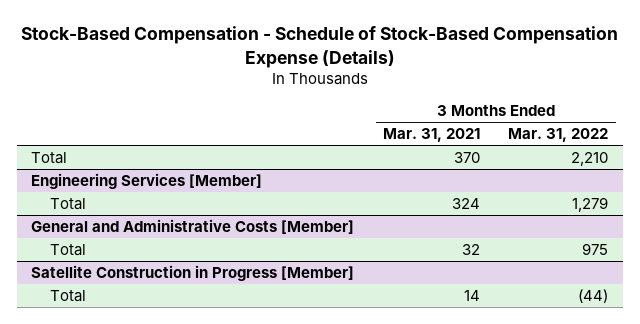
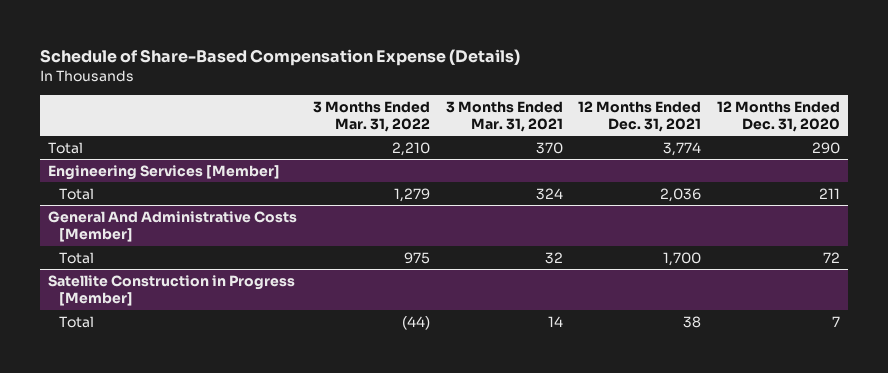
[20,26,618,68] Stock-Based Compensation - Schedule of Stock-Based Compensation Expense (Details) -> [40,48,521,66] Schedule of Share-Based Compensation Expense (Details)
none -> [578,100,702,132] 12 Months Ended Dec. 31, 2021
none -> [717,100,841,132] 12 Months Ended Dec. 31, 2020
[31,218,355,234] General and Administrative Costs [Member] -> [48,210,298,243] General And Administrative Costs [Member]

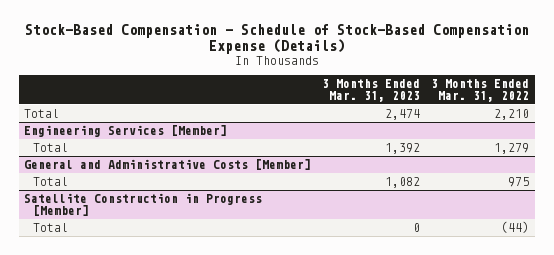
[40,48,521,66] Schedule of Share-Based Compensation Expense (Details) -> [24,23,529,54] Stock-Based Compensation - Schedule of Stock-Based Compensation Expense (Details)
[445,100,563,132] 3 Months Ended Mar. 31, 2021 -> none
[578,100,702,132] 12 Months Ended Dec. 31, 2021 -> none
[717,100,841,132] 12 Months Ended Dec. 31, 2020 -> none
none -> [322,78,421,103] 3 Months Ended Mar. 31, 2023
[48,210,298,243] General And Administrative Costs [Member] -> [24,159,312,171] General and Administrative Costs [Member]

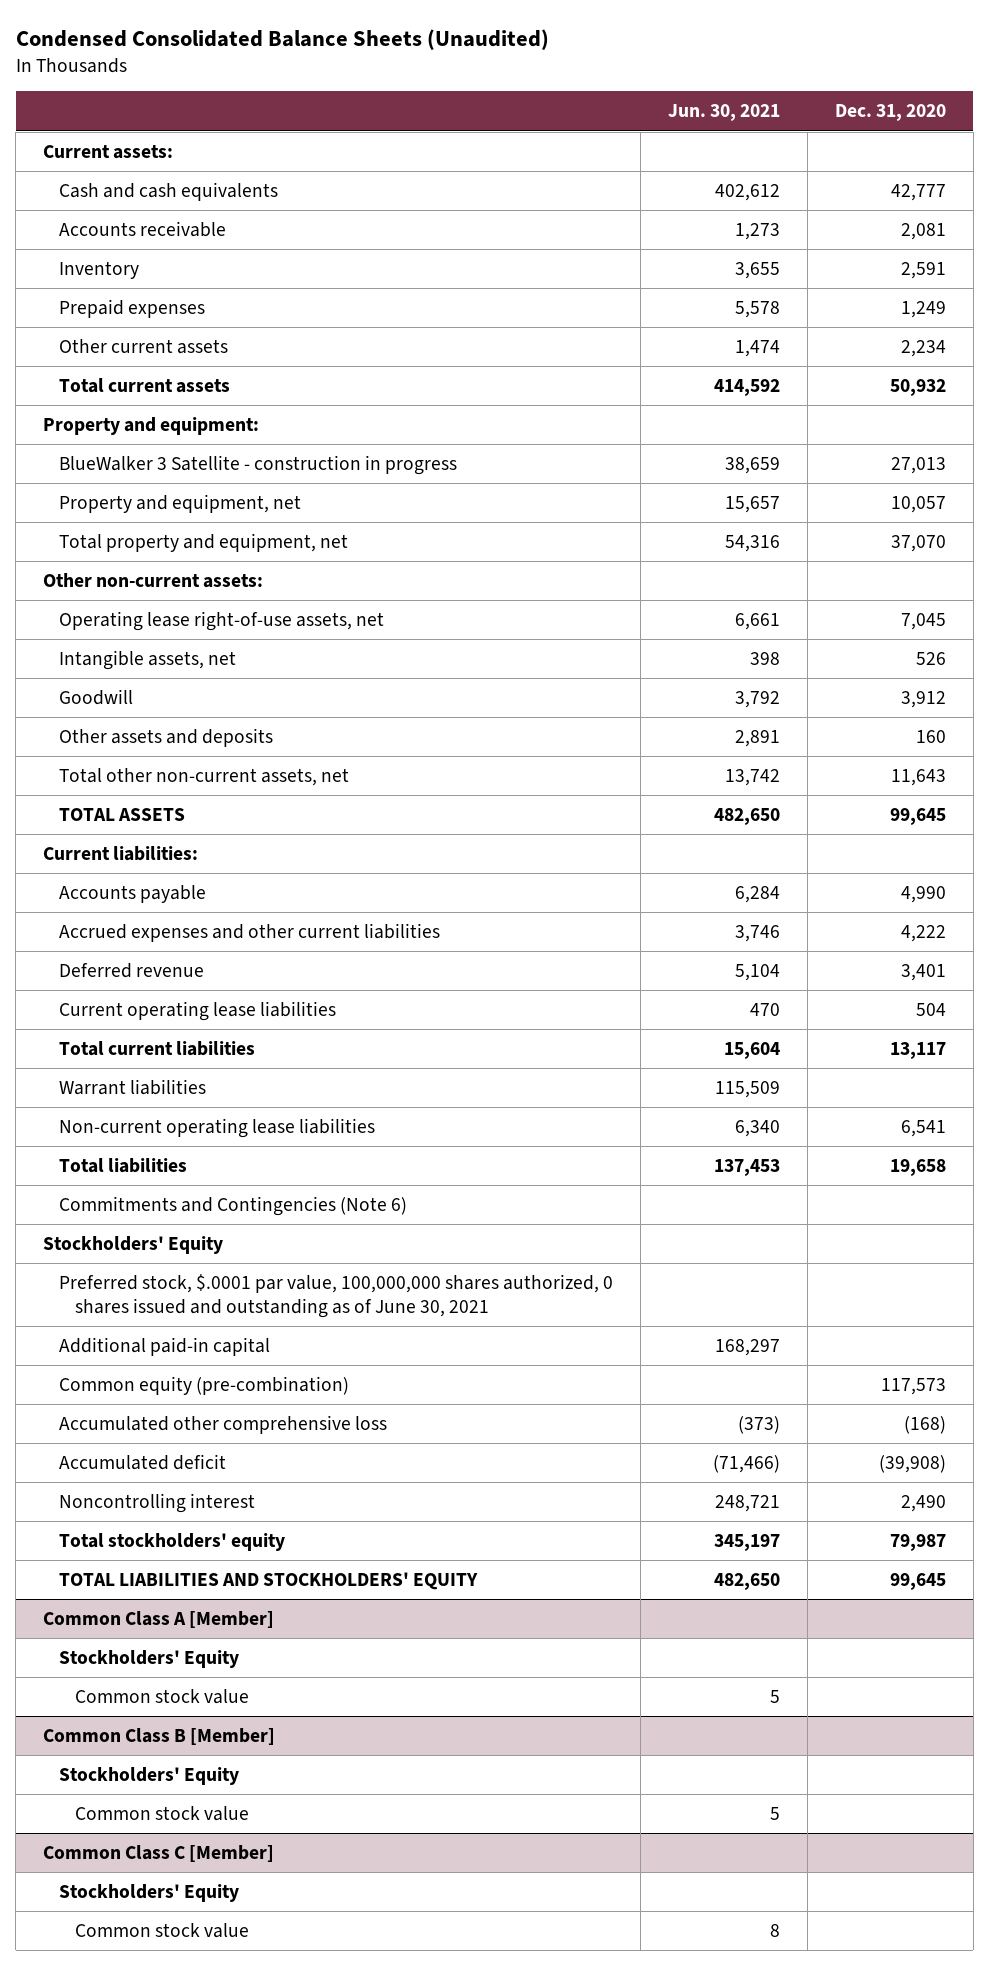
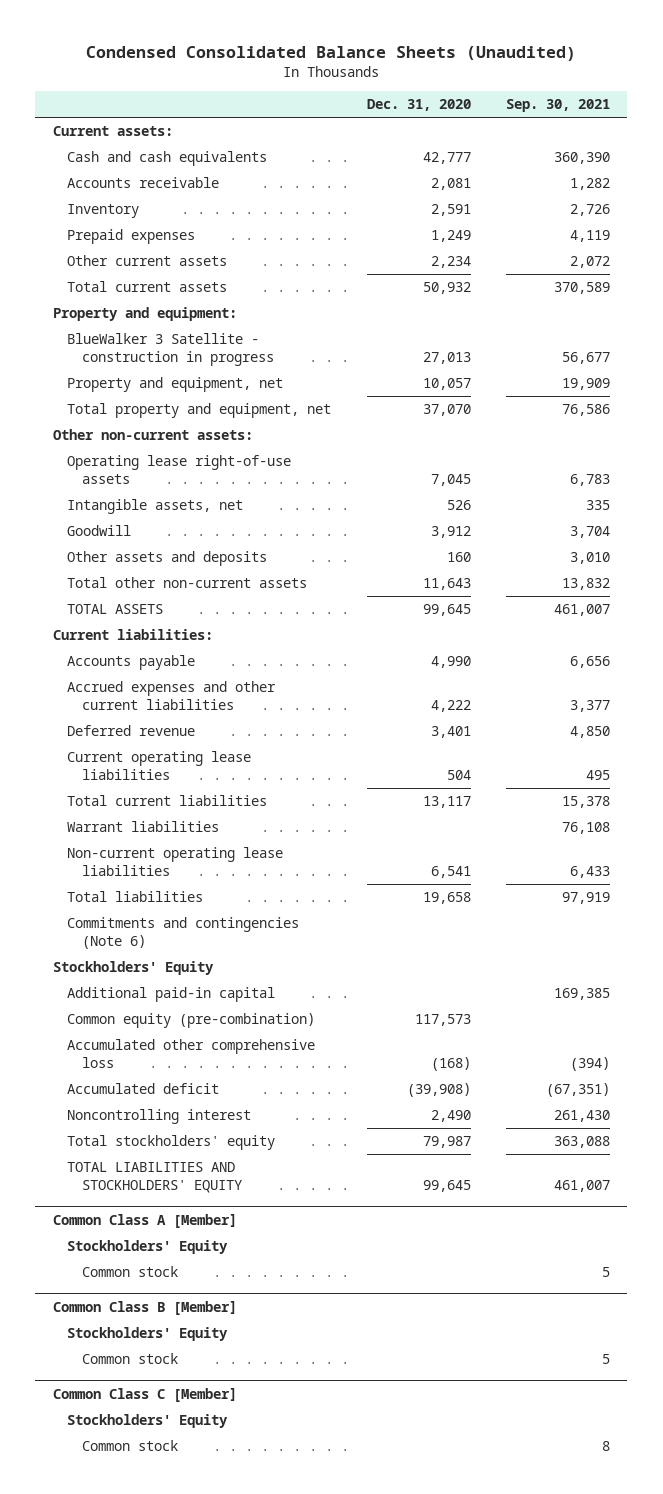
[667,104,780,122] Jun. 30, 2021 -> none
none -> [505,99,610,113] Sep. 30, 2021
[58,610,384,631] Operating lease right-of-use assets, net -> [67,455,292,484] Operating lease right-of-use assets
[58,767,349,786] Total other non-current assets, net -> [67,577,308,589] Total other non-current assets
[58,1195,407,1216] Commitments and Contingencies (Note 6) -> [67,917,300,949] Commitments and contingencies (Note 6)
[58,1273,613,1318] Preferred stock, $.0001 par value, 100,000,000 shares authorized, 0 shares issued and outstanding as of June 30, 2021 -> none
[74,1688,249,1704] Common stock value -> [81,1266,178,1278] Common stock
[74,1805,249,1821] Common stock value -> [81,1353,178,1365] Common stock
[74,1922,249,1938] Common stock value -> [81,1440,178,1452] Common stock

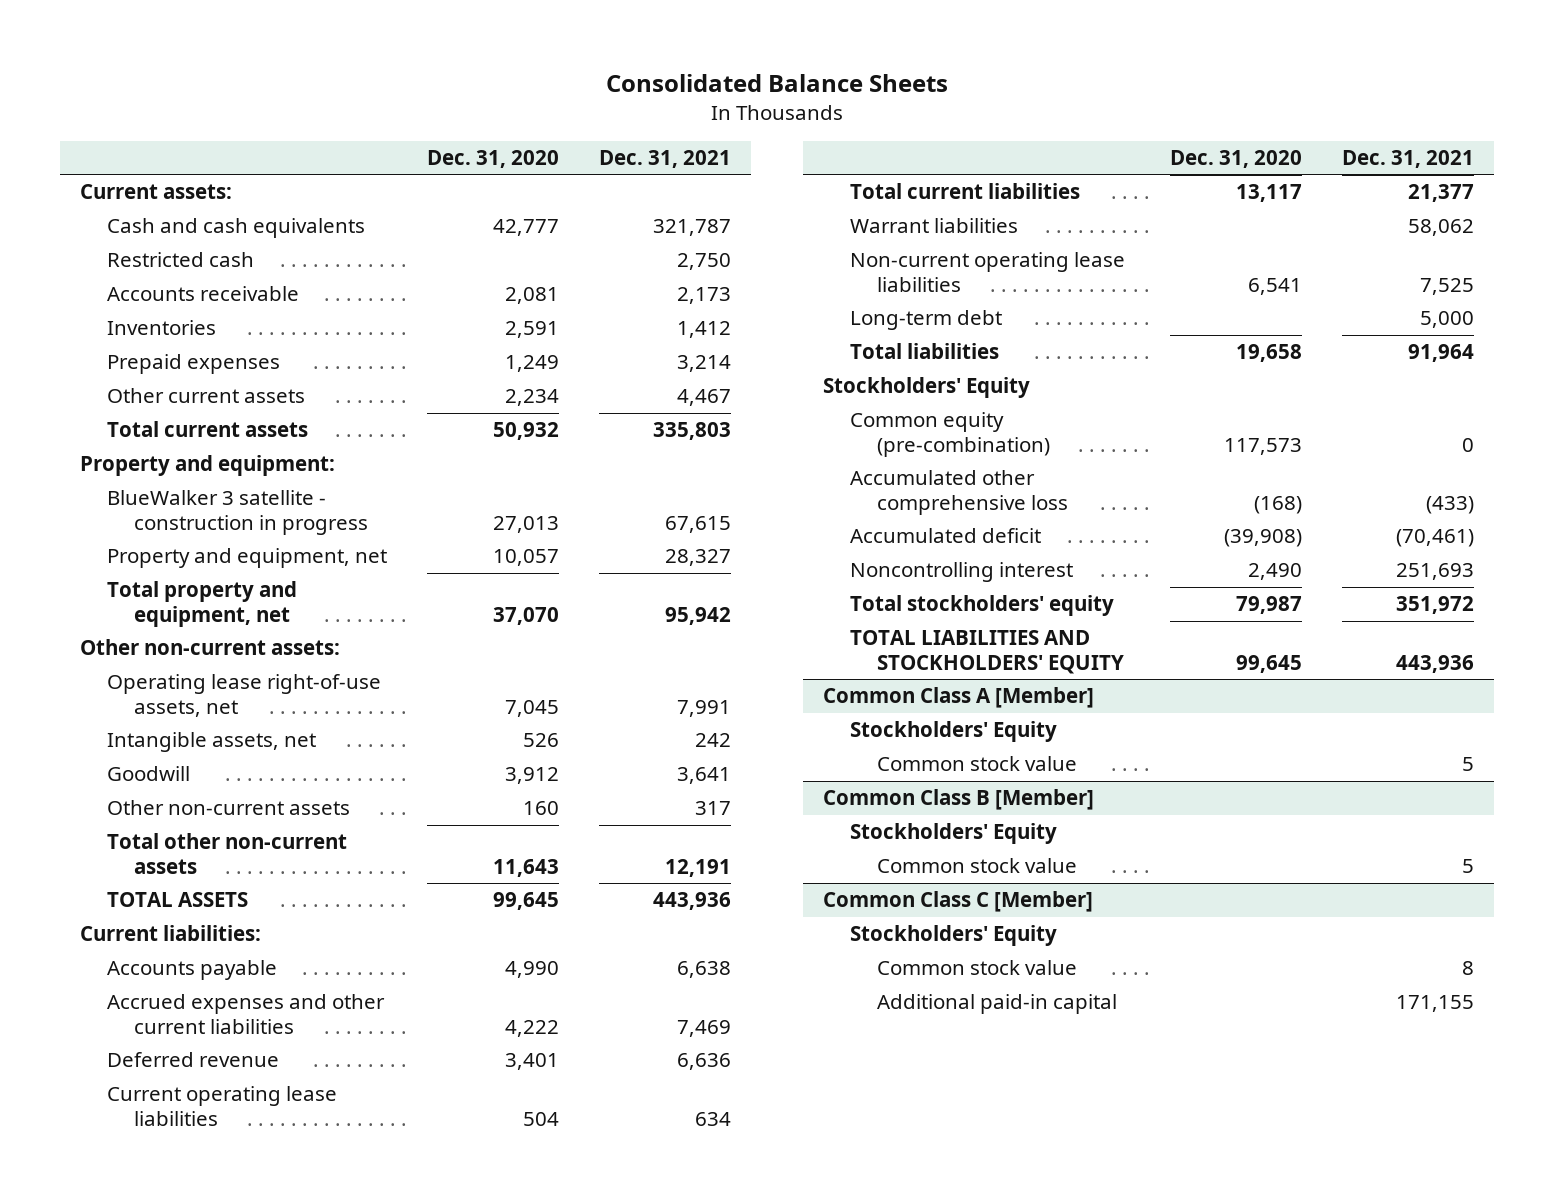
[86,45,577,61] Condensed Consolidated Balance Sheets (Unaudited) -> [605,73,948,92] Consolidated Balance Sheets
[505,99,610,113] Sep. 30, 2021 -> none
none -> [598,149,731,168] Dec. 31, 2021
none -> [106,252,254,268] Restricted cash
[67,204,140,219] Inventory -> [106,320,216,336] Inventories
[67,333,274,366] BlueWalker 3 Satellite - construction in progress -> [106,490,368,535] BlueWalker 3 satellite - construction in progress
[67,455,292,484] Operating lease right-of-use assets -> [106,674,381,717] Operating lease right-of-use assets, net
[67,551,268,567] Other assets and deposits -> none
none -> [106,800,350,816] Other non-current assets
none -> [849,310,1002,331] Long-term debt
[67,917,300,949] Commitments and contingencies (Note 6) -> none
[67,987,276,1003] Additional paid-in capital -> none
[81,1266,178,1278] Common stock -> [876,756,1077,772] Common stock value
[81,1353,178,1365] Common stock -> [876,858,1077,874] Common stock value
[81,1440,178,1452] Common stock -> [876,960,1077,976] Common stock value
none -> [876,994,1117,1015] Additional paid-in capital

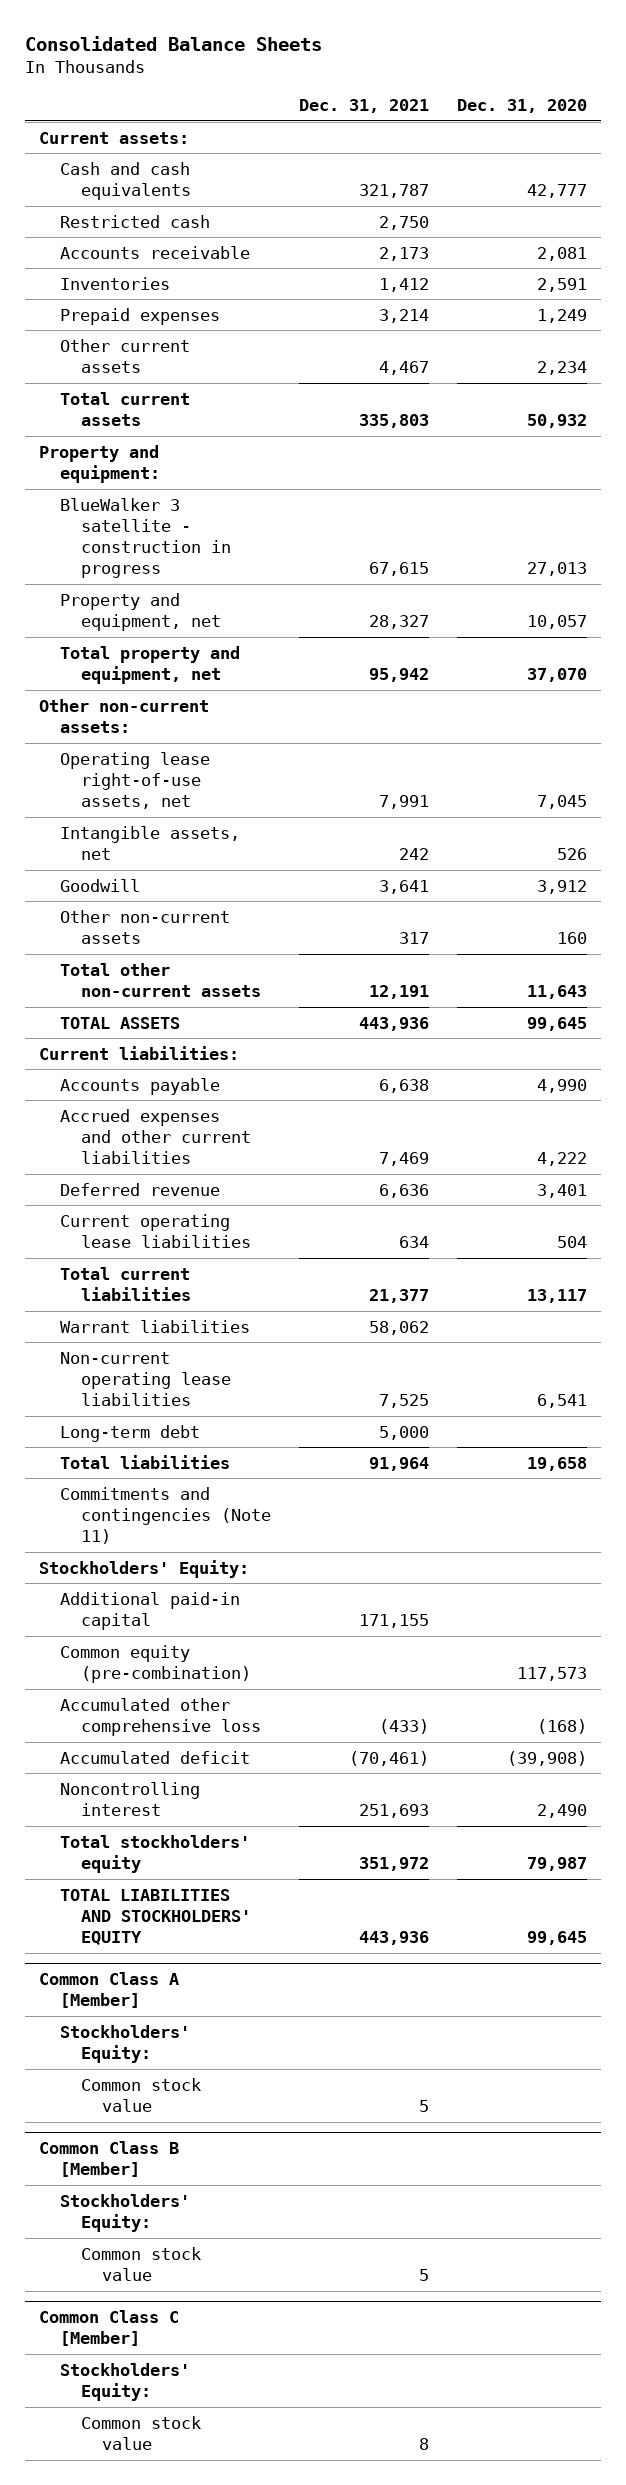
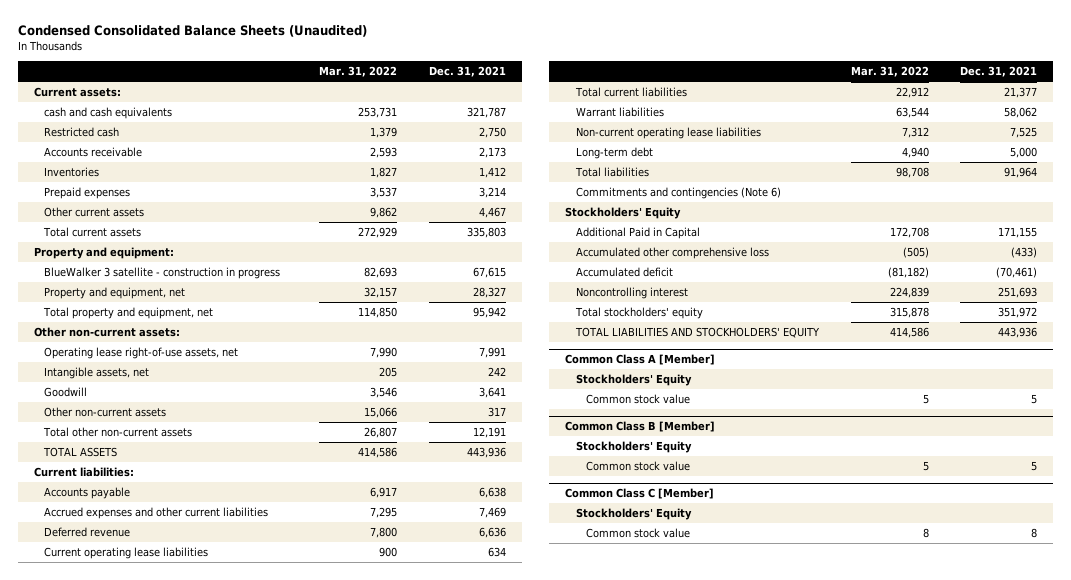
[25,35,323,51] Consolidated Balance Sheets -> [17,25,367,38] Condensed Consolidated Balance Sheets (Unaudited)
[457,99,588,114] Dec. 31, 2020 -> none
none -> [319,66,398,78] Mar. 31, 2022
[60,161,192,200] Cash and cash equivalents -> [44,107,173,120] cash and cash equivalents
[60,1644,252,1683] Common equity (pre-combination) -> none
[60,1486,272,1545] Commitments and contingencies (Note 11) -> [575,187,781,200] Commitments and contingencies (Note 6)
[39,1559,250,1578] Stockholders' Equity: -> [565,207,682,220] Stockholders' Equity
[60,1591,241,1630] Additional paid-in capital -> [575,227,700,240] Additional Paid in Capital
[60,2024,191,2063] Stockholders' Equity: -> [575,374,692,387] Stockholders' Equity
[60,2193,191,2232] Stockholders' Equity: -> [575,441,692,454] Stockholders' Equity
[60,2362,191,2401] Stockholders' Equity: -> [575,508,692,521] Stockholders' Equity

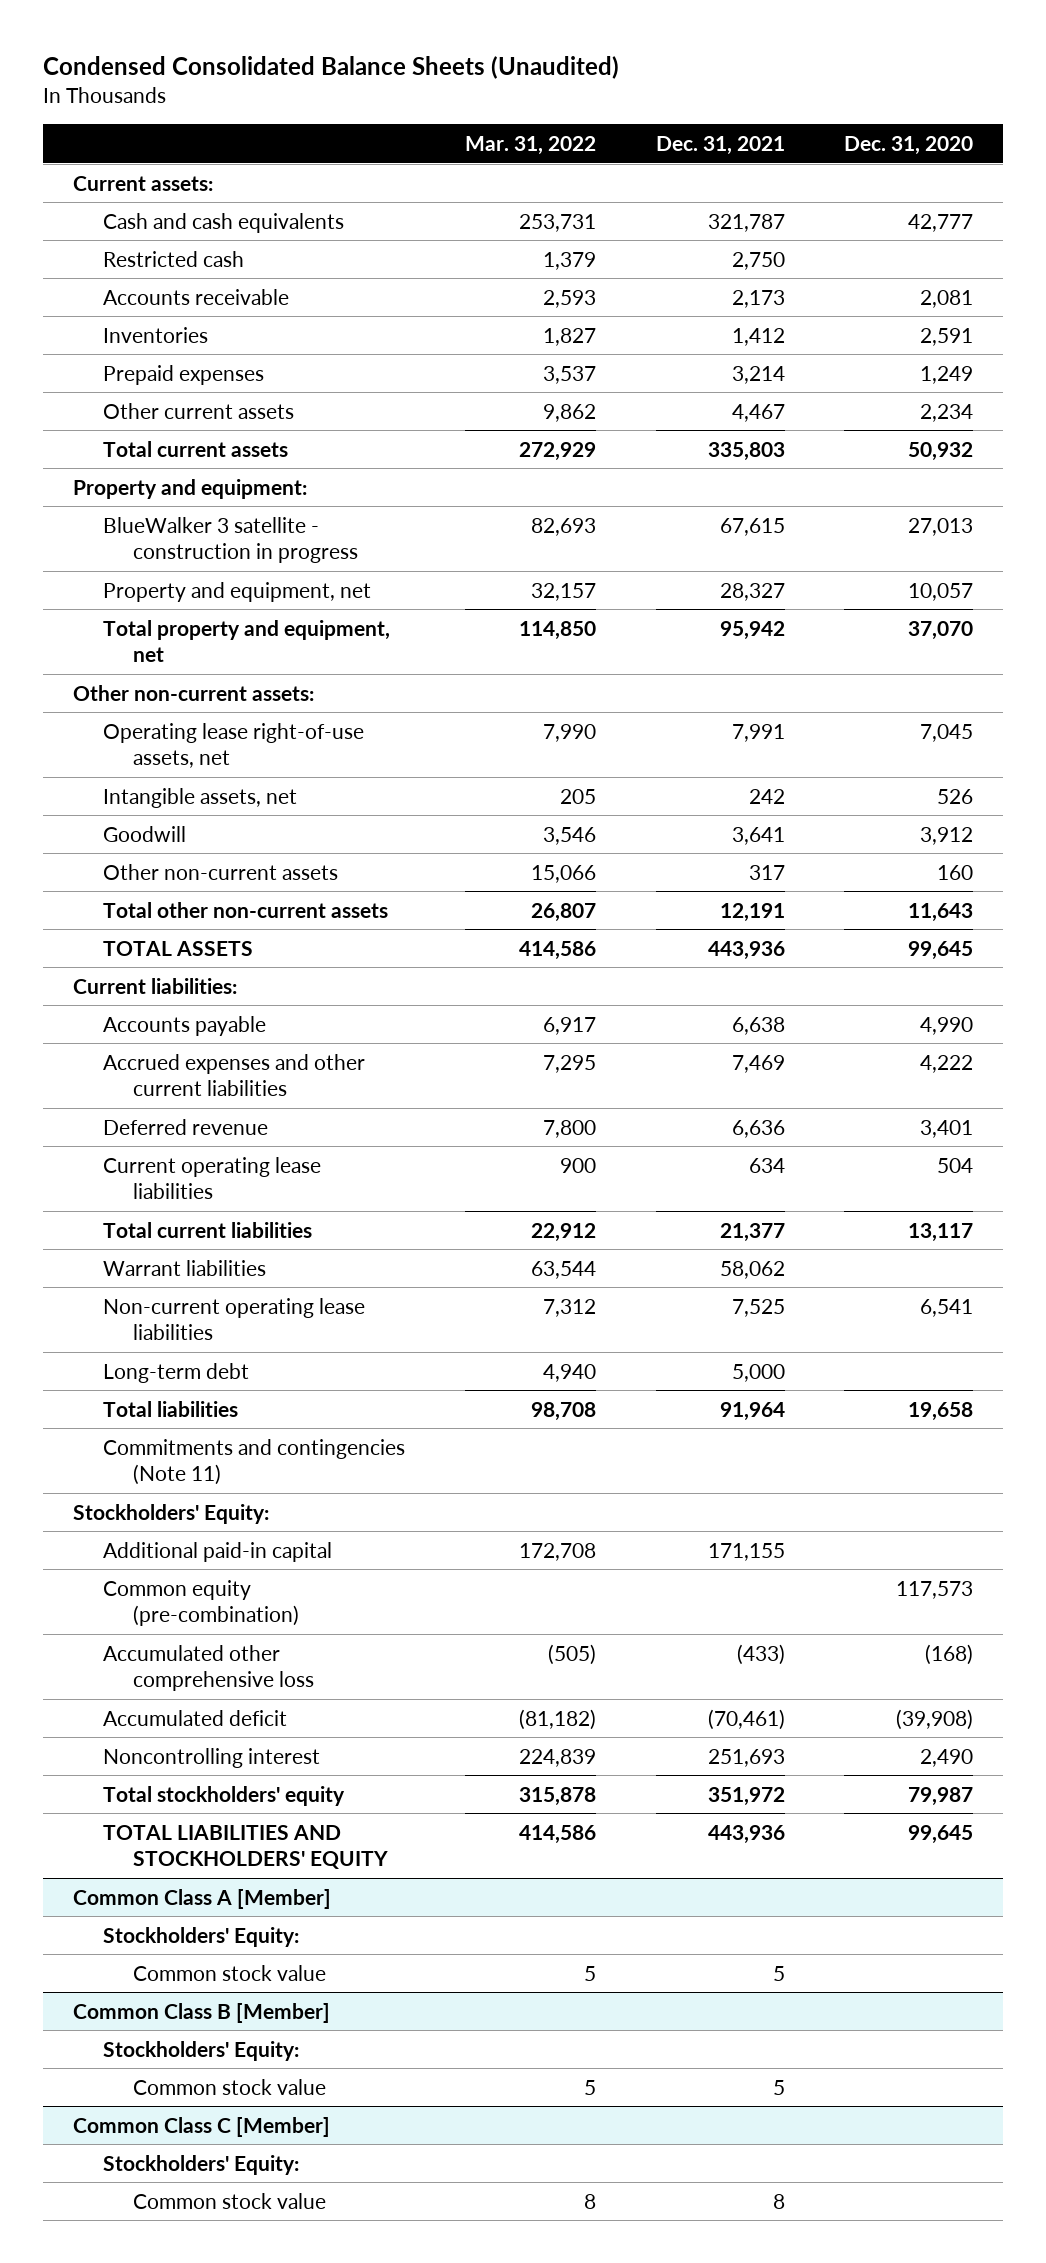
none -> [844,135,974,155] Dec. 31, 2020
[44,107,173,120] cash and cash equivalents -> [102,212,344,233] Cash and cash equivalents
[575,187,781,200] Commitments and contingencies (Note 6) -> [102,1438,405,1485] Commitments and contingencies (Note 11)
[565,207,682,220] Stockholders' Equity -> [72,1503,269,1524] Stockholders' Equity:
[575,227,700,240] Additional Paid in Capital -> [102,1541,332,1562] Additional paid-in capital
none -> [102,1579,299,1626] Common equity (pre-combination)
[575,374,692,387] Stockholders' Equity -> [102,1926,299,1947] Stockholders' Equity:
[575,441,692,454] Stockholders' Equity -> [102,2040,299,2061] Stockholders' Equity:
[575,508,692,521] Stockholders' Equity -> [102,2154,299,2175] Stockholders' Equity:

